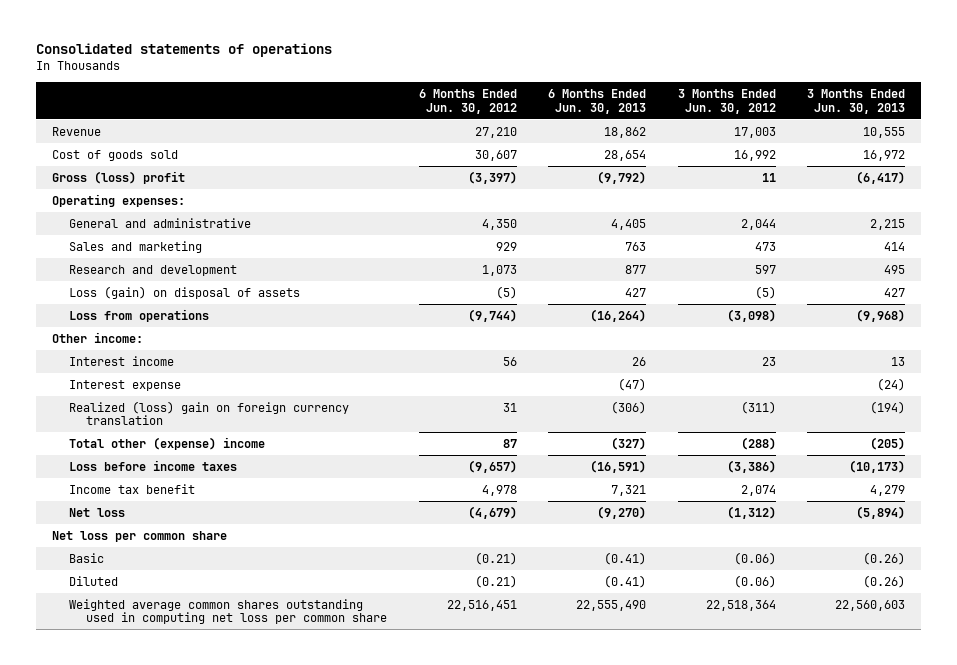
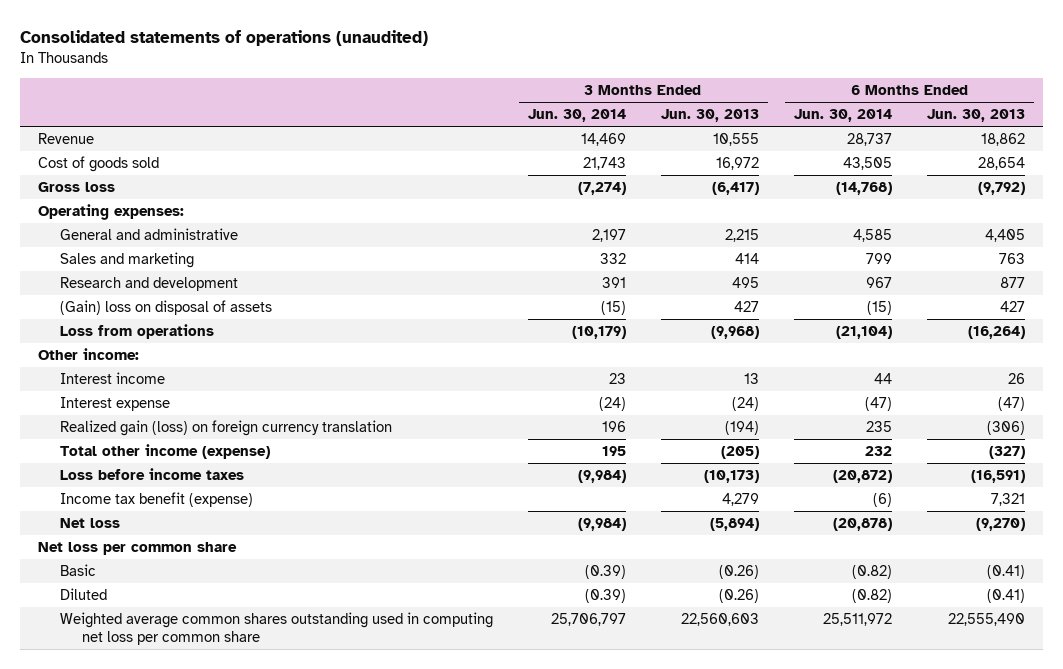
[35,43,332,58] Consolidated statements of operations -> [19,30,428,47] Consolidated statements of operations (unaudited)
[418,88,517,114] 6 Months Ended Jun. 30, 2012 -> none
[677,88,776,114] 3 Months Ended Jun. 30, 2012 -> none
none -> [527,109,626,123] Jun. 30, 2014
none -> [793,109,892,123] Jun. 30, 2014
[51,170,185,184] Gross (loss) profit -> [37,182,115,193] Gross loss
[68,285,300,299] Loss (gain) on disposal of assets -> [59,300,272,316] (Gain) loss on disposal of assets
[68,400,349,426] Realized (loss) gain on foreign currency translation -> [59,420,392,437] Realized gain (loss) on foreign currency translation
[68,436,265,450] Total other (expense) income -> [59,444,270,460] Total other income (expense)
[68,483,195,494] Income tax benefit -> [59,492,253,508] Income tax benefit (expense)

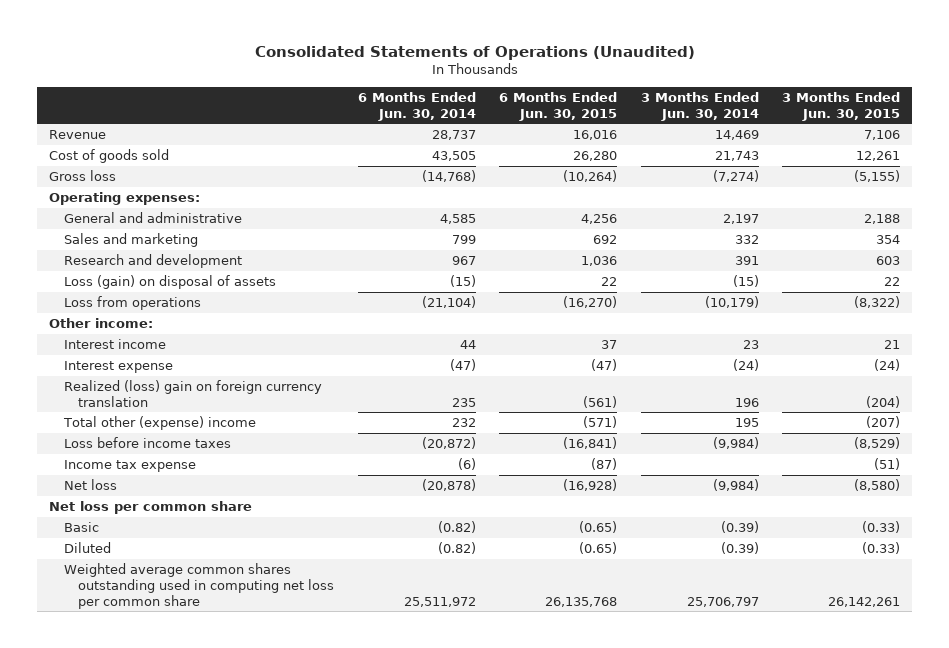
[19,30,428,47] Consolidated statements of operations (unaudited) -> [254,46,695,61] Consolidated Statements of Operations (Unaudited)
[660,109,759,123] Jun. 30, 2013 -> none
[927,109,1026,123] Jun. 30, 2013 -> none
none -> [499,91,618,121] 6 Months Ended Jun. 30, 2015
none -> [782,91,901,121] 3 Months Ended Jun. 30, 2015
[59,300,272,316] (Gain) loss on disposal of assets -> [63,274,276,289] Loss (gain) on disposal of assets
[59,420,392,437] Realized gain (loss) on foreign currency translation -> [63,379,322,407] Realized (loss) gain on foreign currency translation
[59,444,270,460] Total other income (expense) -> [62,415,256,430] Total other (expense) income
[59,492,253,508] Income tax benefit (expense) -> [63,459,196,472] Income tax expense

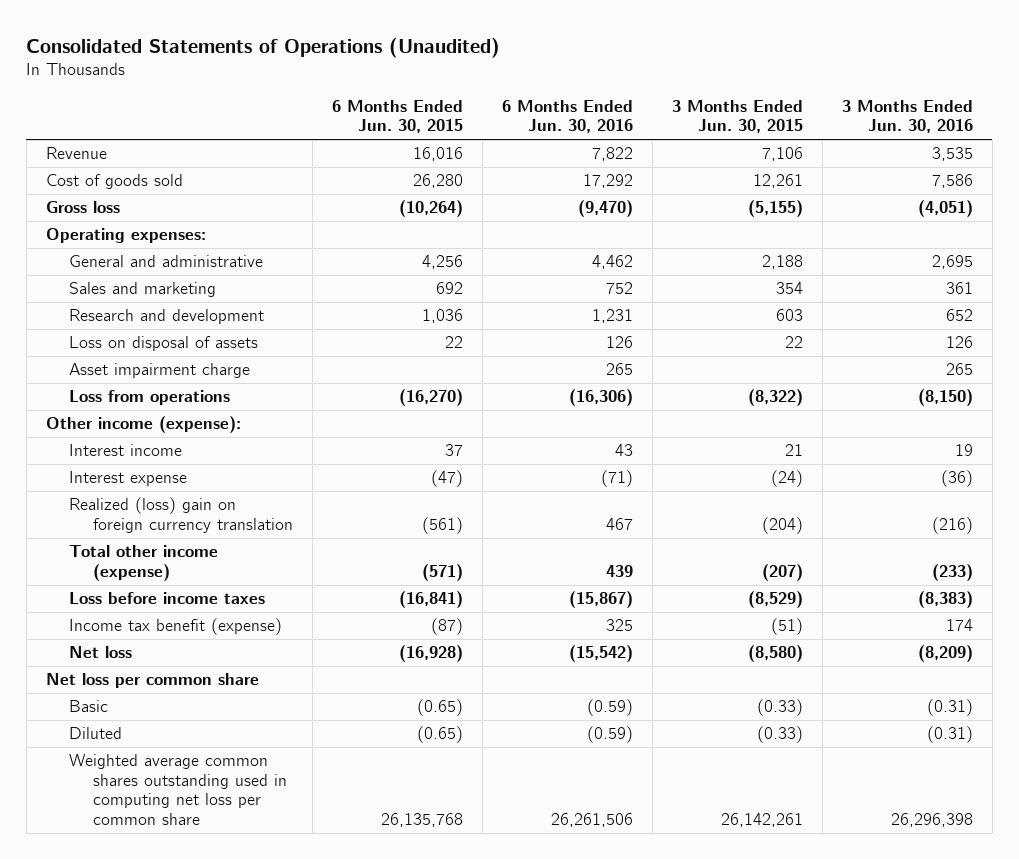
[357,91,476,121] 6 Months Ended Jun. 30, 2014 -> none
[640,91,759,121] 3 Months Ended Jun. 30, 2014 -> none
none -> [501,99,633,134] 6 Months Ended Jun. 30, 2016
none -> [841,99,973,134] 3 Months Ended Jun. 30, 2016
[63,274,276,289] Loss (gain) on disposal of assets -> [69,336,259,352] Loss on disposal of assets
none -> [69,363,251,379] Asset impairment charge
[49,317,154,328] Other income: -> [45,416,241,434] Other income (expense):
[62,415,256,430] Total other (expense) income -> [69,545,219,581] Total other income (expense)
[63,459,196,472] Income tax expense -> [69,618,283,636] Income tax benefit (expense)

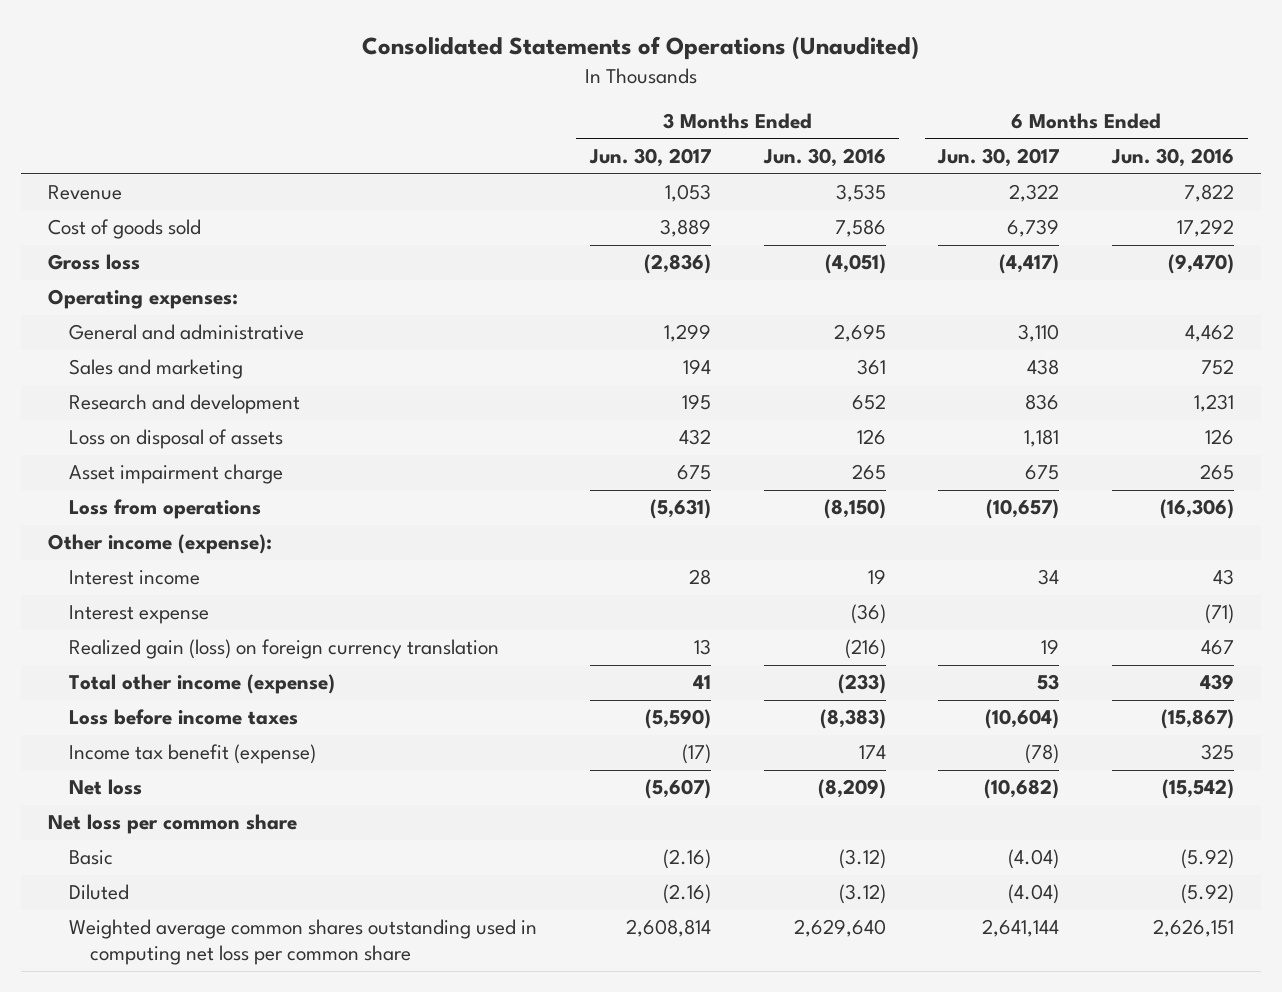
[331,99,463,134] 6 Months Ended Jun. 30, 2015 -> none
[671,99,803,134] 3 Months Ended Jun. 30, 2015 -> none
none -> [588,148,711,168] Jun. 30, 2017
none -> [937,148,1060,168] Jun. 30, 2017
[69,497,293,533] Realized (loss) gain on foreign currency translation -> [68,639,499,660] Realized gain (loss) on foreign currency translation
[586,699,633,717] (0.59) -> [1181,849,1235,870] (5.92)
[926,699,973,717] (0.31) -> [838,849,886,870] (3.12)
[586,726,633,744] (0.59) -> [1181,884,1235,905] (5.92)
[926,726,973,744] (0.31) -> [838,884,886,905] (3.12)
[550,812,633,827] 26,261,506 -> [1153,919,1235,938] 2,626,151
[890,812,973,827] 26,296,398 -> [793,919,886,938] 2,629,640

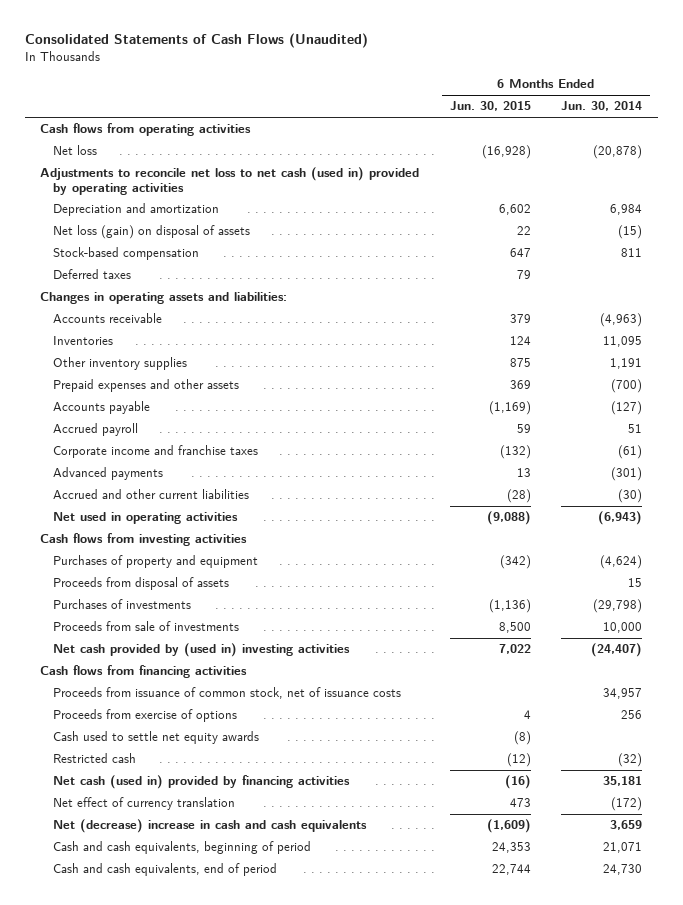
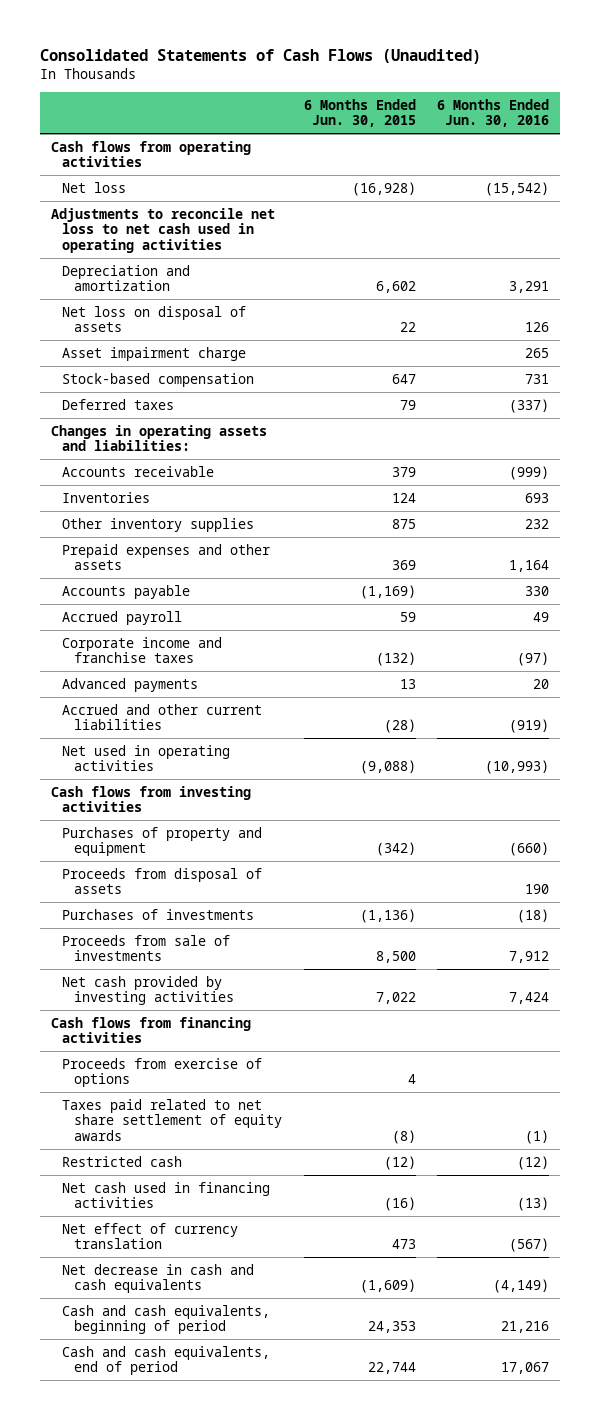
[561,101,643,112] Jun. 30, 2014 -> none
none -> [437,98,550,128] 6 Months Ended Jun. 30, 2016
[40,167,420,195] Adjustments to reconcile net loss to net cash (used in) provided by operating activities -> [50,207,275,253] Adjustments to reconcile net loss to net cash used in operating activities
[53,225,251,240] Net loss (gain) on disposal of assets -> [62,305,247,333] Net loss on disposal of assets
none -> [62,346,247,361] Asset impairment charge
[53,643,351,658] Net cash provided by (used in) investing activities -> [62,975,235,1006] Net cash provided by investing activities
[53,687,402,700] Proceeds from issuance of common stock, net of issuance costs -> none
[53,731,260,745] Cash used to settle net equity awards -> none
none -> [62,1098,283,1141] Taxes paid related to net share settlement of equity awards
[53,775,351,790] Net cash (used in) provided by financing activities -> [62,1181,271,1209] Net cash used in financing activities
[53,819,368,834] Net (decrease) increase in cash and cash equivalents -> [62,1263,255,1294] Net decrease in cash and cash equivalents

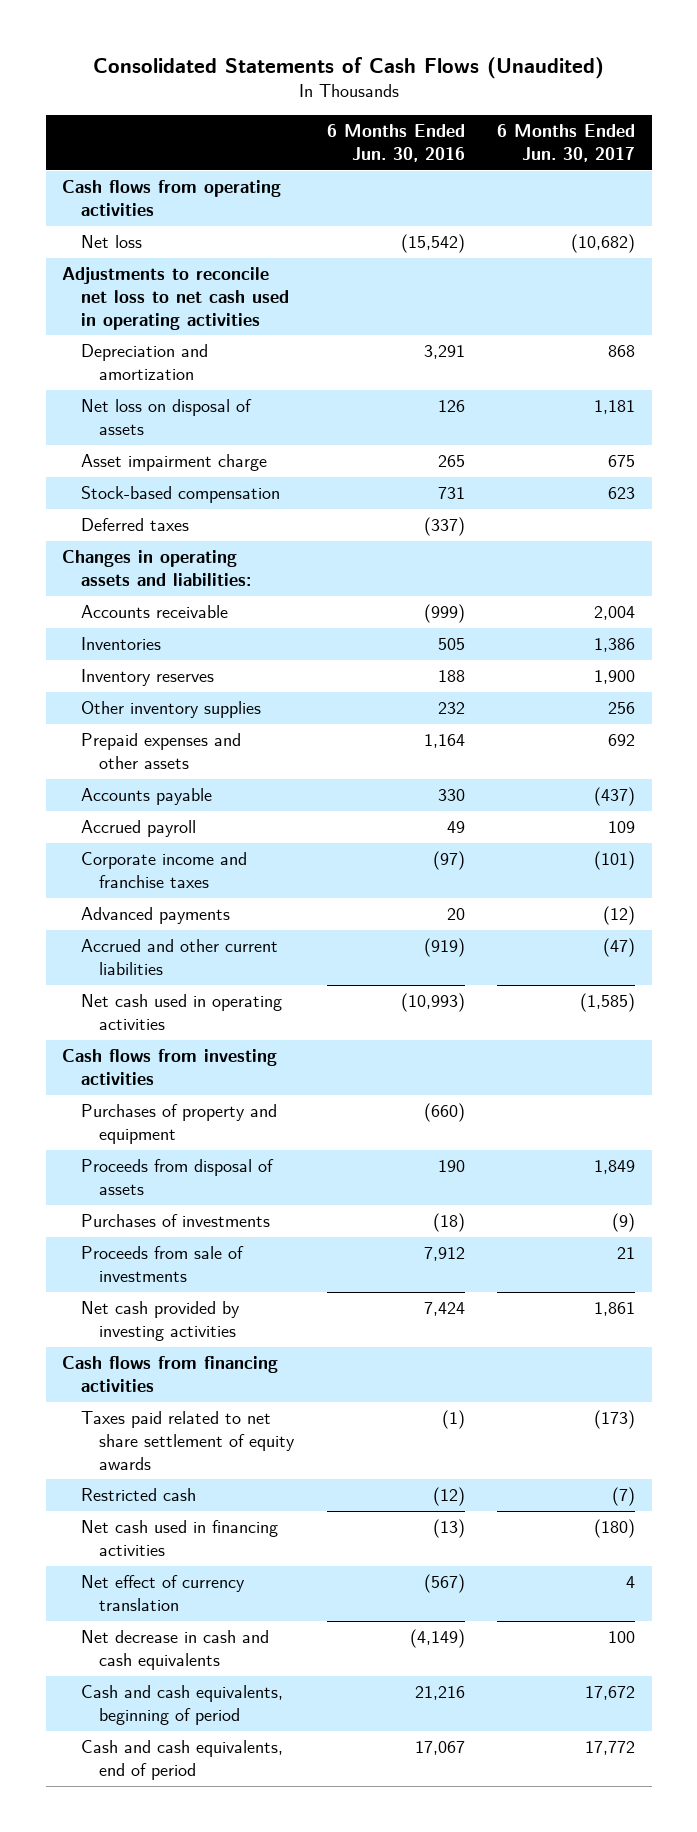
[303,98,416,128] 6 Months Ended Jun. 30, 2015 -> none
none -> [497,124,636,162] 6 Months Ended Jun. 30, 2017
[525,492,550,503] 693 -> [437,638,465,651] 505
none -> [80,669,214,687] Inventory reserves
[62,744,231,772] Net used in operating activities -> [80,994,282,1030] Net cash used in operating activities
[62,1057,263,1088] Proceeds from exercise of options -> none

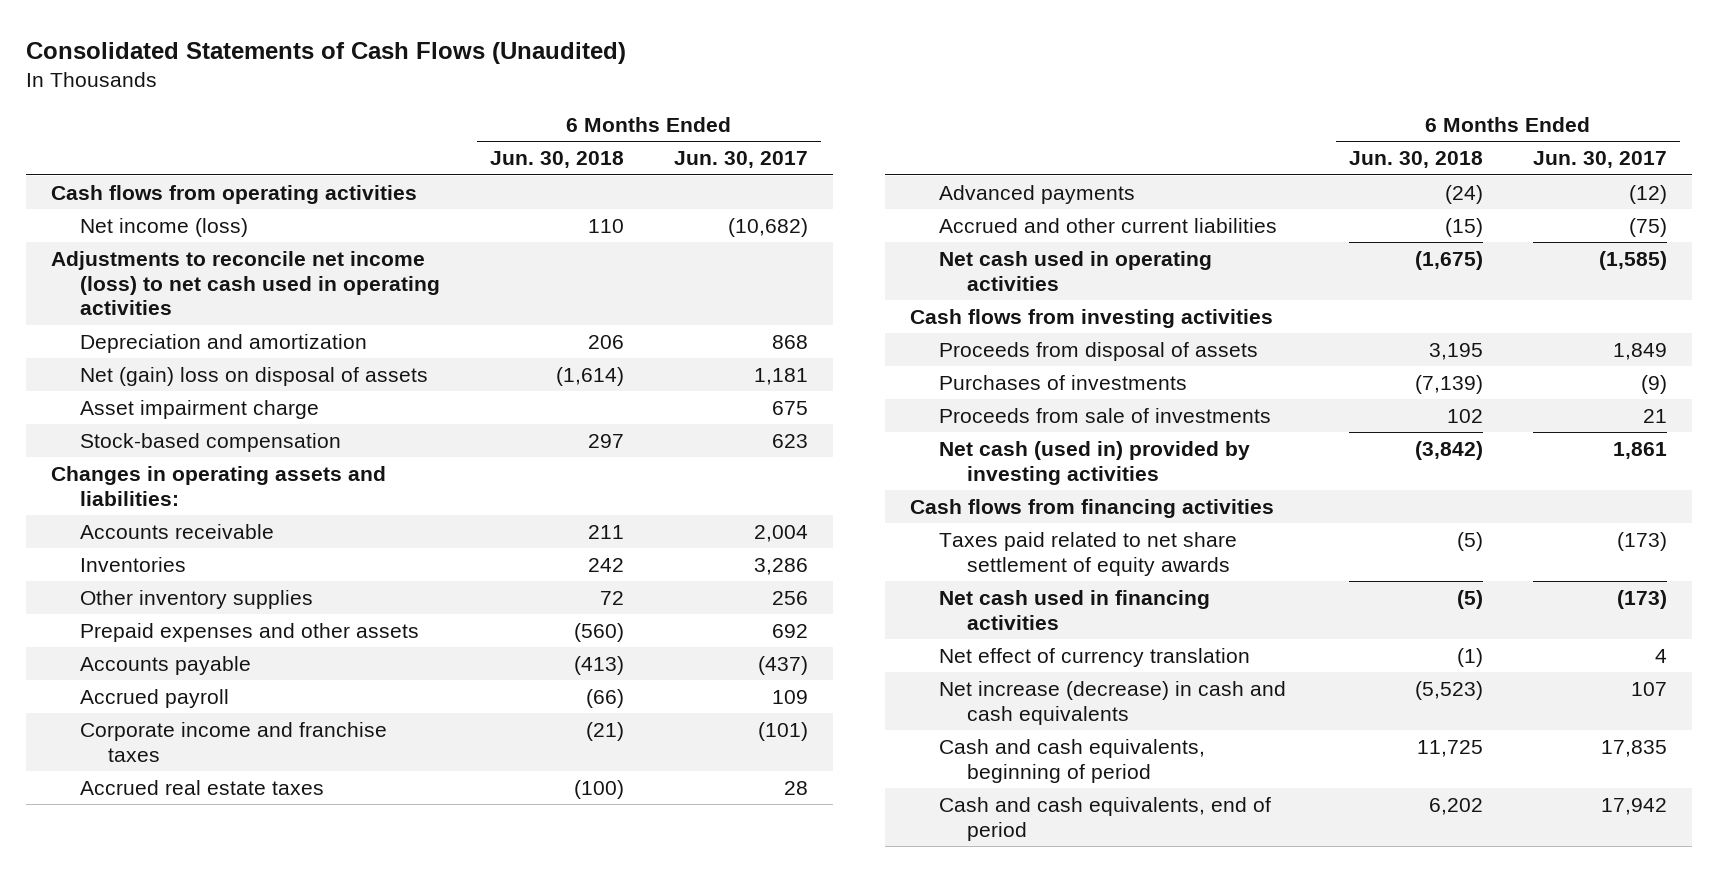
[326,124,465,162] 6 Months Ended Jun. 30, 2016 -> none
none -> [489,151,624,169] Jun. 30, 2018
[80,235,142,249] Net loss -> [79,217,248,237] Net income (loss)
[62,267,289,330] Adjustments to reconcile net loss to net cash used in operating activities -> [51,250,440,316] Adjustments to reconcile net income (loss) to net cash used in operating activities
[80,399,252,435] Net loss on disposal of assets -> [79,366,428,386] Net (gain) loss on disposal of assets
[80,518,189,532] Deferred taxes -> none
[80,669,214,687] Inventory reserves -> none
[594,638,636,653] 1,386 -> [754,557,809,575] 3,286
none -> [79,779,324,795] Accrued real estate taxes
[603,938,636,958] (47) -> [1629,217,1668,237] (75)
[80,1104,277,1144] Purchases of property and equipment -> none
[80,1301,240,1341] Net cash provided by investing activities -> [938,440,1250,485] Net cash (used in) provided by investing activities
[80,1488,196,1502] Restricted cash -> none
[594,1519,636,1539] (180) -> [1617,589,1668,609] (173)
[80,1630,269,1670] Net decrease in cash and cash equivalents -> [938,680,1286,725] Net increase (decrease) in cash and cash equivalents
[608,1631,636,1644] 100 -> [1631,681,1668,696] 107
[585,1686,636,1701] 17,672 -> [1601,739,1668,757] 17,835
[585,1741,636,1756] 17,772 -> [1601,797,1668,815] 17,942

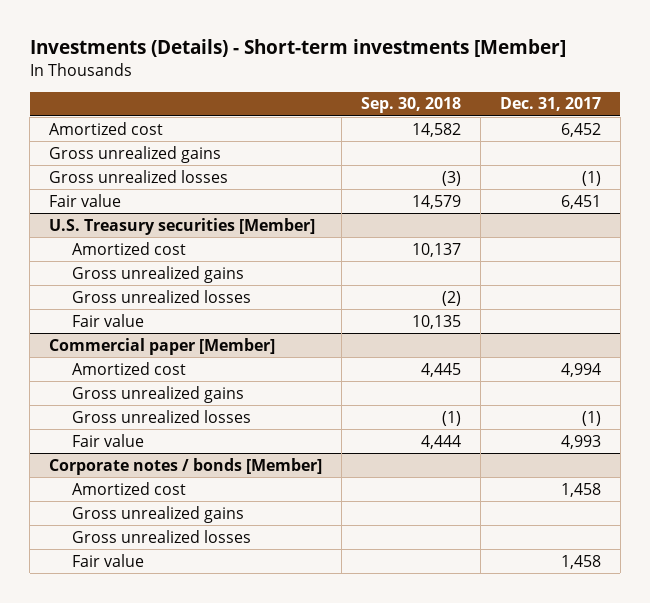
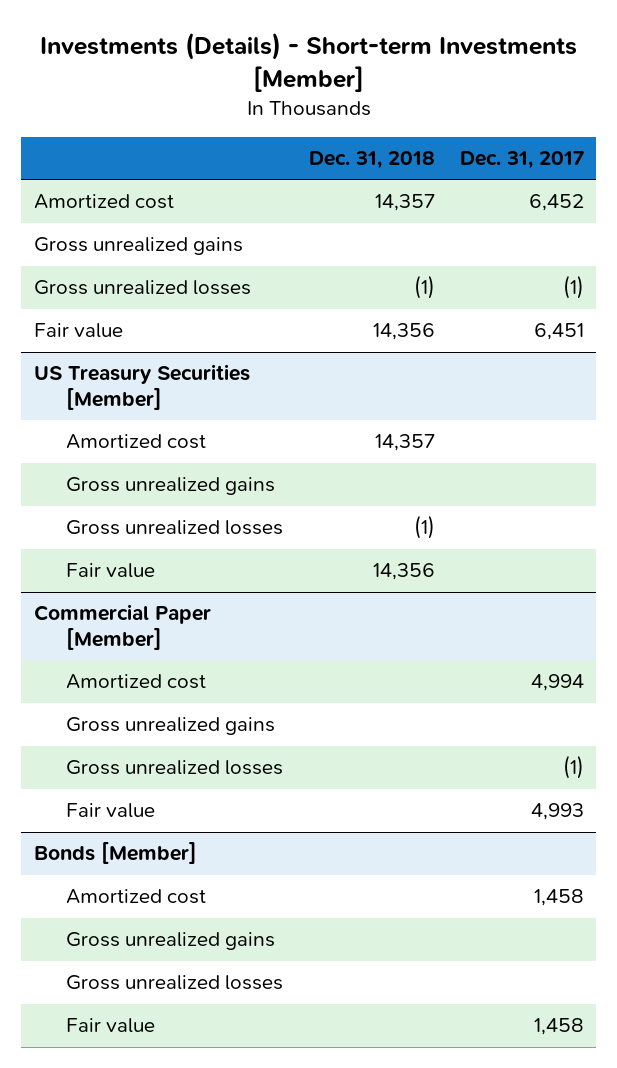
[29,39,566,58] Investments (Details) - Short-term investments [Member] -> [39,32,577,92] Investments (Details) - Short-term Investments [Member]
[361,97,462,114] Sep. 30, 2018 -> none
none -> [308,151,435,170] Dec. 31, 2018
[49,217,316,235] U.S. Treasury securities [Member] -> [33,364,250,411] US Treasury Securities [Member]
[49,337,276,355] Commercial paper [Member] -> [33,604,211,651] Commercial Paper [Member]
[49,457,323,475] Corporate notes / bonds [Member] -> [33,842,197,865] Bonds [Member]

